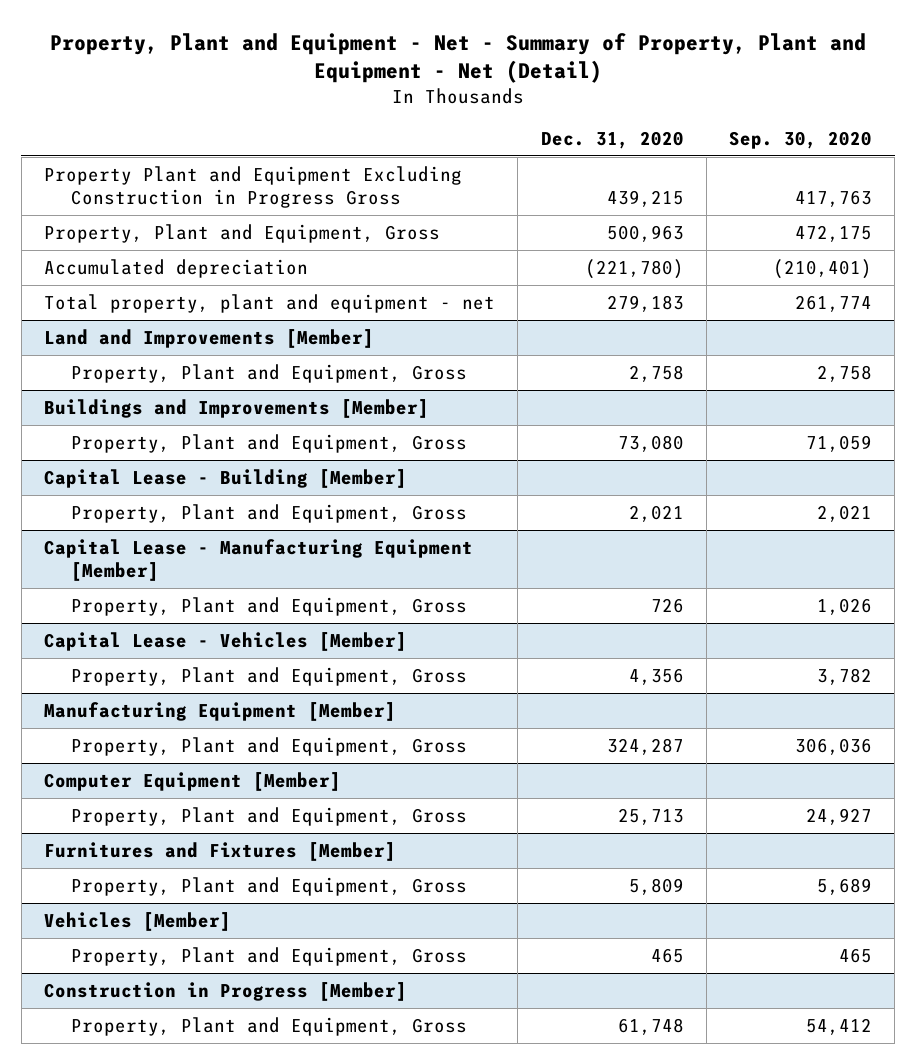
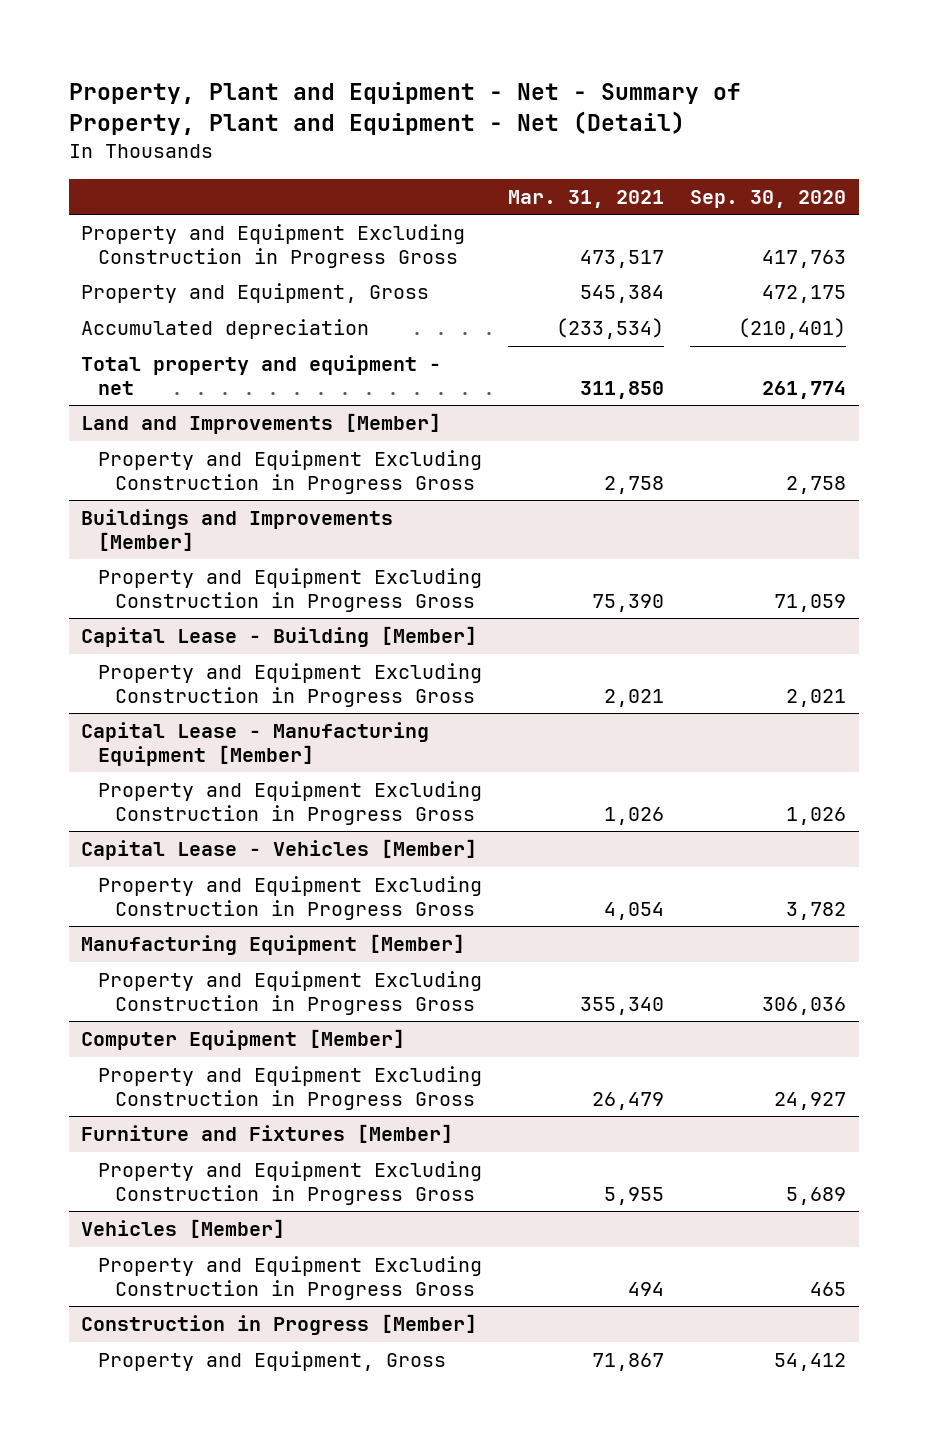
[540,130,684,149] Dec. 31, 2020 -> none
none -> [508,189,665,208] Mar. 31, 2021
[44,165,463,208] Property Plant and Equipment Excluding Construction in Progress Gross -> [81,224,466,268] Property and Equipment Excluding Construction in Progress Gross
[44,223,441,243] Property, Plant and Equipment, Gross -> [81,283,430,304] Property and Equipment, Gross
[44,293,496,313] Total property, plant and equipment - net -> [81,355,442,395] Total property and equipment - net
[70,363,467,383] Property, Plant and Equipment, Gross -> [98,450,483,494] Property and Equipment Excluding Construction in Progress Gross
[70,433,467,453] Property, Plant and Equipment, Gross -> [98,568,483,612] Property and Equipment Excluding Construction in Progress Gross
[70,503,467,523] Property, Plant and Equipment, Gross -> [98,663,483,707] Property and Equipment Excluding Construction in Progress Gross
[70,596,467,616] Property, Plant and Equipment, Gross -> [98,781,483,825] Property and Equipment Excluding Construction in Progress Gross
[70,666,467,686] Property, Plant and Equipment, Gross -> [98,876,483,920] Property and Equipment Excluding Construction in Progress Gross
[70,736,467,756] Property, Plant and Equipment, Gross -> [98,971,483,1015] Property and Equipment Excluding Construction in Progress Gross
[70,806,467,826] Property, Plant and Equipment, Gross -> [98,1066,483,1110] Property and Equipment Excluding Construction in Progress Gross
[44,841,397,861] Furnitures and Fixtures [Member] -> [81,1124,454,1144] Furniture and Fixtures [Member]
[70,876,467,896] Property, Plant and Equipment, Gross -> [98,1161,483,1205] Property and Equipment Excluding Construction in Progress Gross
[70,946,467,966] Property, Plant and Equipment, Gross -> [98,1256,483,1300] Property and Equipment Excluding Construction in Progress Gross
[70,1016,467,1036] Property, Plant and Equipment, Gross -> [98,1351,447,1372] Property and Equipment, Gross

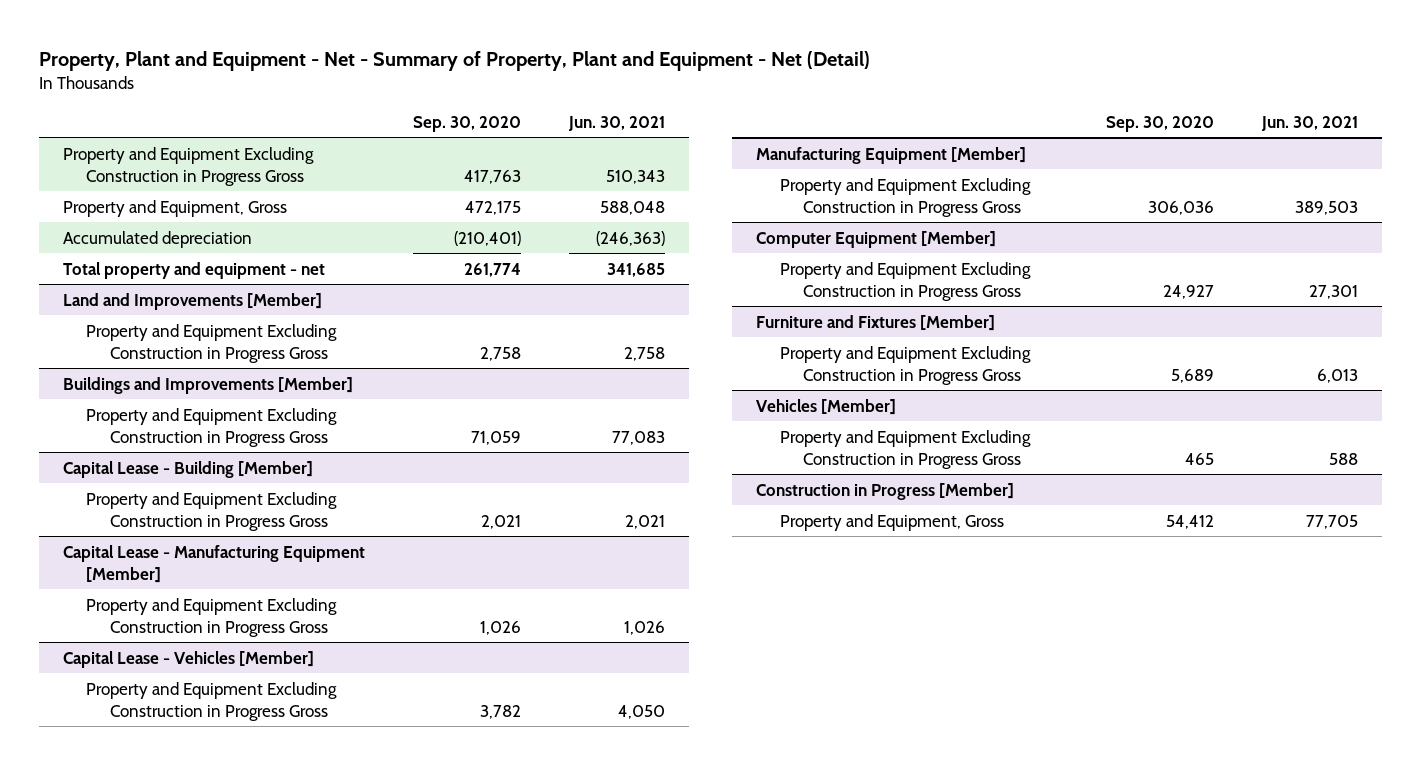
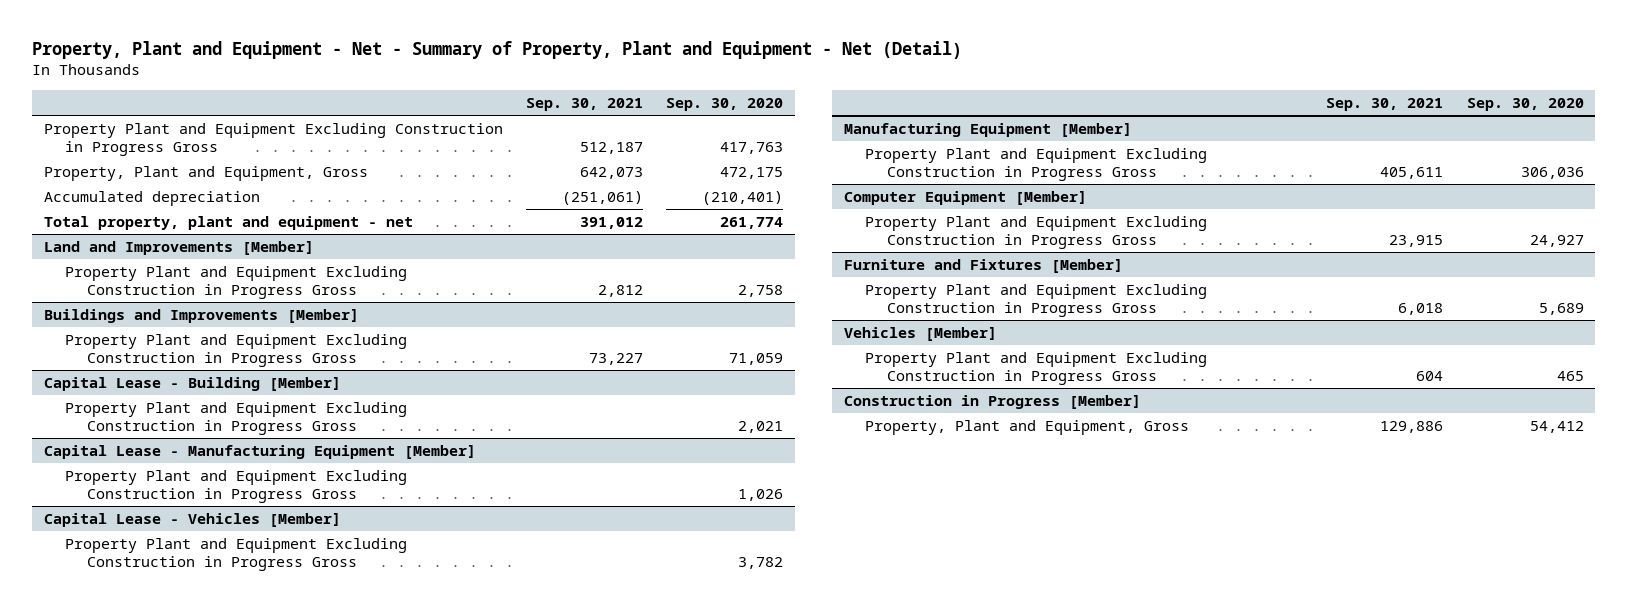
[568,115,666,131] Jun. 30, 2021 -> none
none -> [526,97,644,111] Sep. 30, 2021
[62,146,314,186] Property and Equipment Excluding Construction in Progress Gross -> [43,122,503,156] Property Plant and Equipment Excluding Construction in Progress Gross
[62,199,287,217] Property and Equipment, Gross -> [43,165,368,181] Property, Plant and Equipment, Gross
[62,261,325,279] Total property and equipment - net -> [43,215,413,230] Total property, plant and equipment - net
[86,323,338,363] Property and Equipment Excluding Construction in Progress Gross -> [65,265,408,299] Property Plant and Equipment Excluding Construction in Progress Gross
[86,407,338,447] Property and Equipment Excluding Construction in Progress Gross -> [65,333,408,367] Property Plant and Equipment Excluding Construction in Progress Gross
[86,491,338,531] Property and Equipment Excluding Construction in Progress Gross -> [65,401,408,435] Property Plant and Equipment Excluding Construction in Progress Gross
[86,597,338,637] Property and Equipment Excluding Construction in Progress Gross -> [65,469,408,503] Property Plant and Equipment Excluding Construction in Progress Gross
[86,681,338,721] Property and Equipment Excluding Construction in Progress Gross -> [65,537,408,571] Property Plant and Equipment Excluding Construction in Progress Gross
[779,177,1031,217] Property and Equipment Excluding Construction in Progress Gross -> [865,147,1208,181] Property Plant and Equipment Excluding Construction in Progress Gross
[779,261,1031,301] Property and Equipment Excluding Construction in Progress Gross -> [865,215,1208,249] Property Plant and Equipment Excluding Construction in Progress Gross
[779,345,1031,385] Property and Equipment Excluding Construction in Progress Gross -> [865,283,1208,317] Property Plant and Equipment Excluding Construction in Progress Gross
[779,429,1031,469] Property and Equipment Excluding Construction in Progress Gross -> [865,351,1208,385] Property Plant and Equipment Excluding Construction in Progress Gross
[779,513,1004,531] Property and Equipment, Gross -> [865,419,1190,435] Property, Plant and Equipment, Gross

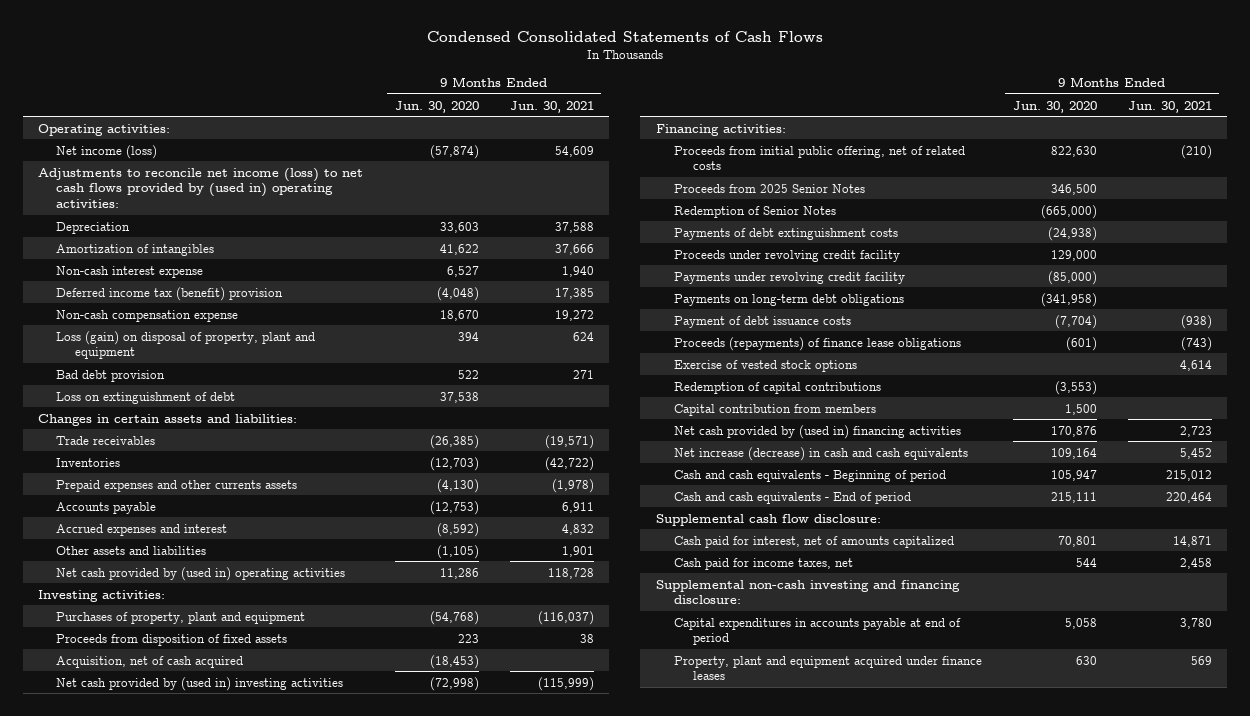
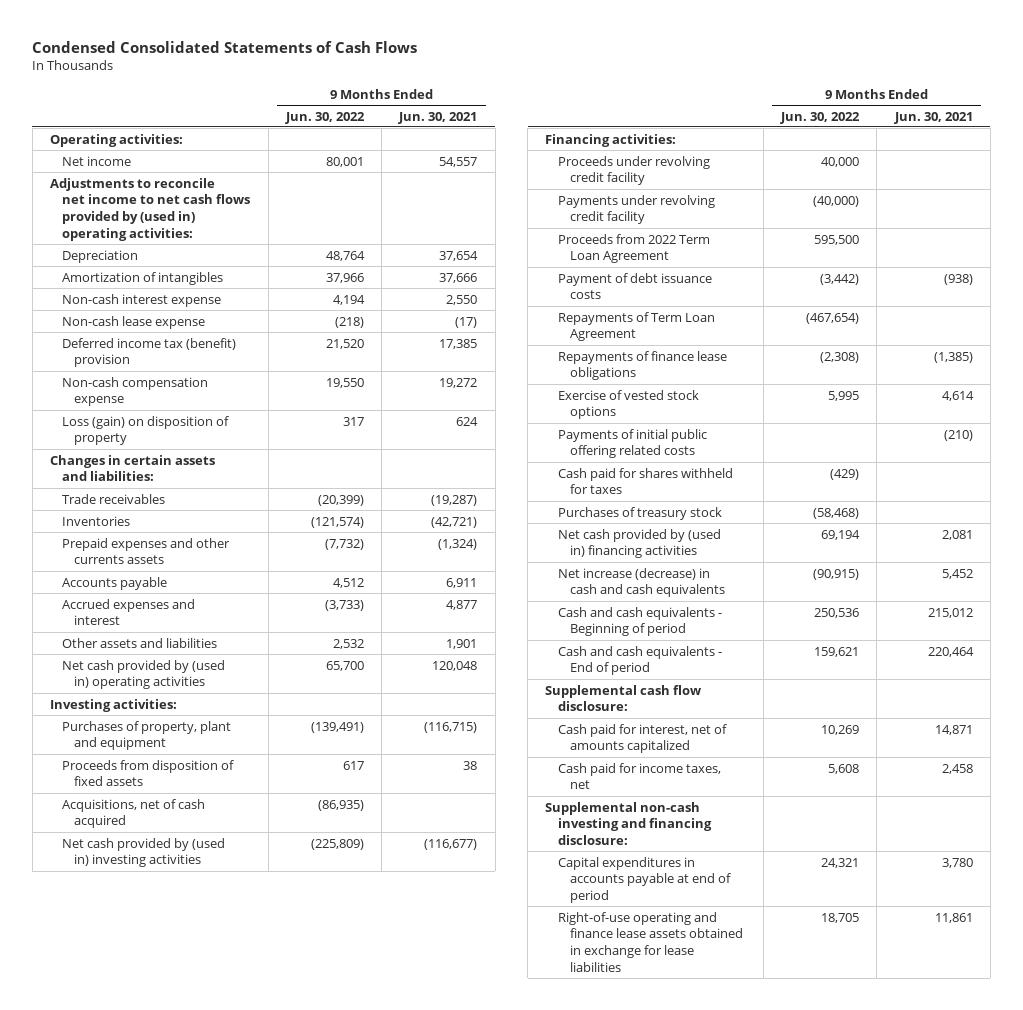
[394,100,479,113] Jun. 30, 2020 -> none
none -> [284,111,365,124] Jun. 30, 2022
[56,144,158,159] Net income (loss) -> [62,155,132,166] Net income
[554,145,594,157] 54,609 -> [439,156,478,167] 54,557
[37,167,363,208] Adjustments to reconcile net income (loss) to net cash flows provided by (used in) operating activities: -> [50,177,251,241] Adjustments to reconcile net income to net cash flows provided by (used in) operating activities:
[554,221,594,233] 37,588 -> [439,250,479,261] 37,654
[561,265,594,277] 1,940 -> [446,294,478,305] 2,550
none -> [62,315,206,329] Non-cash lease expense
[56,369,166,382] Bad debt provision -> none
[56,391,236,404] Loss on extinguishment of debt -> none
[56,330,316,360] Loss (gain) on disposal of property, plant and equipment -> [62,415,230,446] Loss (gain) on disposition of property
[544,434,594,449] (19,571) -> [431,494,478,506] (19,287)
[544,456,594,471] (42,722) -> [431,516,478,528] (42,721)
[551,478,594,493] (1,978) -> [438,538,478,550] (1,324)
[561,523,594,535] 4,832 -> [446,599,478,610] 4,877
[547,567,594,579] 118,728 -> [432,660,478,671] 120,048
[537,610,594,625] (116,037) -> [424,721,478,733] (116,715)
[56,655,244,668] Acquisition, net of cash acquired -> [62,798,206,829] Acquisitions, net of cash acquired
[537,676,594,691] (115,999) -> [424,838,478,850] (116,677)
[674,145,966,171] Proceeds from initial public offering, net of related costs -> none
[674,183,866,193] Proceeds from 2025 Senior Notes -> none
[674,205,837,218] Redemption of Senior Notes -> none
[674,227,899,240] Payments of debt extinguishment costs -> none
[674,293,905,306] Payments on long-term debt obligations -> none
none -> [557,233,710,264] Proceeds from 2022 Term Loan Agreement
none -> [557,311,715,342] Repayments of Term Loan Agreement
[674,336,962,351] Proceeds (repayments) of finance lease obligations -> [557,350,727,381] Repayments of finance lease obligations
[1180,336,1212,351] (743) -> [933,351,973,363] (1,385)
[674,381,882,394] Redemption of capital contributions -> none
[674,403,877,416] Capital contribution from members -> none
none -> [557,428,707,459] Payments of initial public offering related costs
none -> [557,467,733,495] Cash paid for shares withheld for taxes
none -> [557,506,722,520] Purchases of treasury stock
[1179,425,1212,437] 2,723 -> [941,529,973,540] 2,081
[674,655,983,681] Property, plant and equipment acquired under finance leases -> none
none -> [557,911,743,972] Right-of-use operating and finance lease assets obtained in exchange for lease liabilities

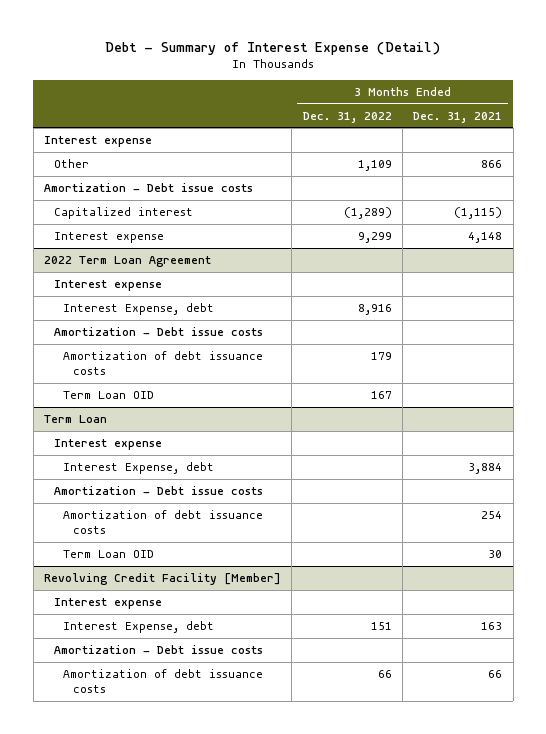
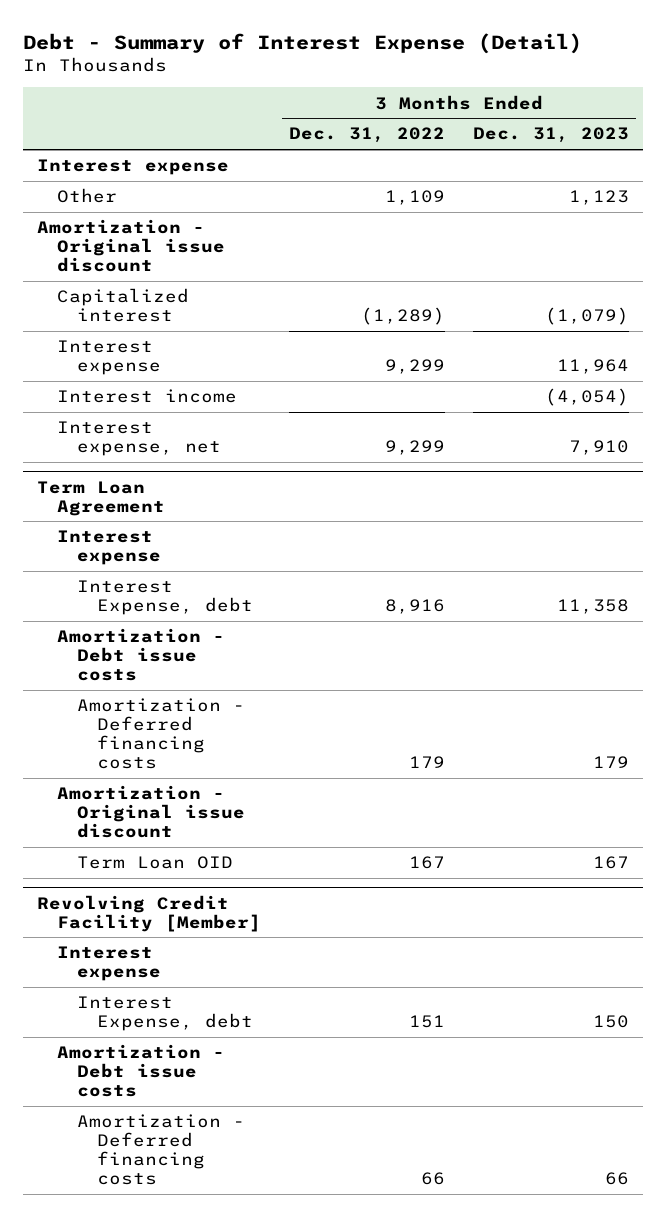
[413,111,503,123] Dec. 31, 2021 -> none
none -> [473,127,630,144] Dec. 31, 2023
[43,182,253,192] Amortization - Debt issue costs -> none
none -> [37,219,226,273] Amortization - Original issue discount
none -> [57,389,238,404] Interest income
none -> [57,421,222,457] Interest expense, net
[43,255,211,267] 2022 Term Loan Agreement -> [37,480,166,516] Term Loan Agreement
[63,350,264,375] Amortization of debt issuance costs -> [77,698,246,770] Amortization - Deferred financing costs
none -> [57,785,246,839] Amortization - Original issue discount
[43,414,107,423] Term Loan -> none
[53,438,162,450] Interest expense -> none
[63,461,215,474] Interest Expense, debt -> none
[53,485,263,495] Amortization - Debt issue costs -> none
[63,509,264,534] Amortization of debt issuance costs -> none
[63,549,155,558] Term Loan OID -> none
[63,668,264,693] Amortization of debt issuance costs -> [77,1114,246,1186] Amortization - Deferred financing costs

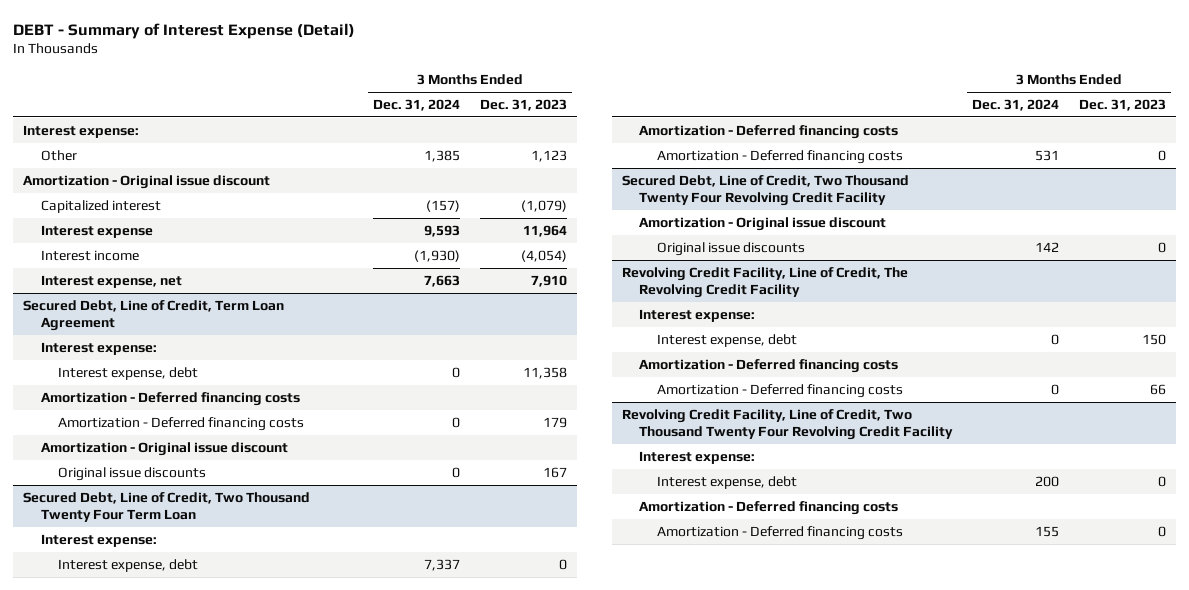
[23,32,583,54] Debt - Summary of Interest Expense (Detail) -> [13,22,356,39] DEBT - Summary of Interest Expense (Detail)
[289,127,446,144] Dec. 31, 2022 -> none
none -> [373,98,461,111] Dec. 31, 2024
[37,159,230,176] Interest expense -> [22,124,139,138] Interest expense:
[37,480,166,516] Term Loan Agreement -> none
none -> [22,299,284,331] Secured Debt, Line of Credit, Term Loan Agreement
[57,530,162,566] Interest expense -> [40,341,157,355] Interest expense:
[77,580,253,616] Interest Expense, debt -> [58,366,199,380] Interest expense, debt
[57,628,226,682] Amortization - Debt issue costs -> [40,391,300,406] Amortization - Deferred financing costs
[37,894,262,932] Revolving Credit Facility [Member] -> none
[77,856,234,870] Term Loan OID -> [58,466,207,481] Original issue discounts
none -> [22,491,310,522] Secured Debt, Line of Credit, Two Thousand Twenty Four Term Loan
[57,946,162,982] Interest expense -> [40,533,157,547] Interest expense:
[77,996,253,1032] Interest Expense, debt -> [58,558,199,572] Interest expense, debt
[593,1015,630,1029] 150 -> [559,558,568,570] 0
[57,1044,226,1098] Amortization - Debt issue costs -> [639,124,899,139] Amortization - Deferred financing costs
none -> [657,149,904,164] Amortization - Deferred financing costs
none -> [621,174,909,206] Secured Debt, Line of Credit, Two Thousand Twenty Four Revolving Credit Facility
none -> [639,216,887,231] Amortization - Original issue discount
none -> [657,241,806,256] Original issue discounts
none -> [621,266,908,298] Revolving Credit Facility, Line of Credit, The Revolving Credit Facility
none -> [639,308,756,322] Interest expense:
none -> [657,333,798,347] Interest expense, debt
none -> [639,358,899,373] Amortization - Deferred financing costs
none -> [621,408,954,440] Revolving Credit Facility, Line of Credit, Two Thousand Twenty Four Revolving Credit Facility
none -> [639,450,756,464] Interest expense:
none -> [657,475,798,489] Interest expense, debt
none -> [639,500,899,515] Amortization - Deferred financing costs
none -> [657,525,904,540] Amortization - Deferred financing costs

